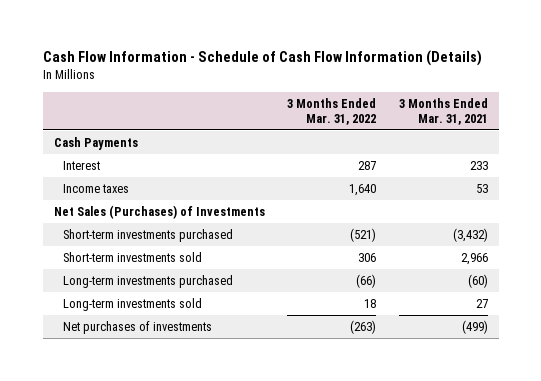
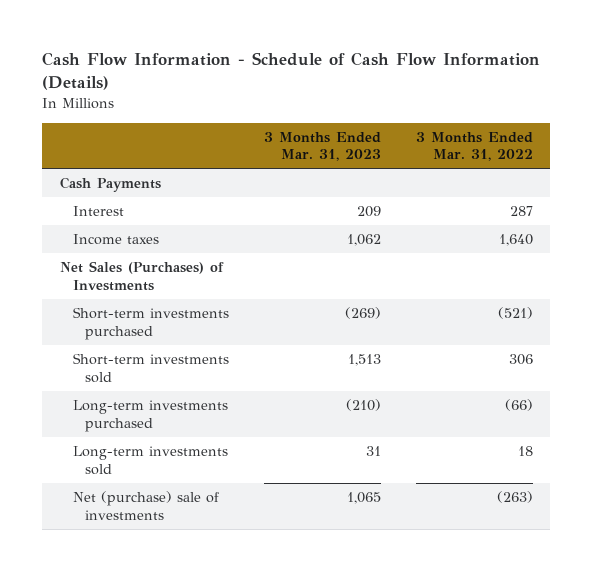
[398,97,488,125] 3 Months Ended Mar. 31, 2021 -> none
none -> [263,131,381,162] 3 Months Ended Mar. 31, 2023
[62,320,212,334] Net purchases of investments -> [72,491,219,520] Net (purchase) sale of investments

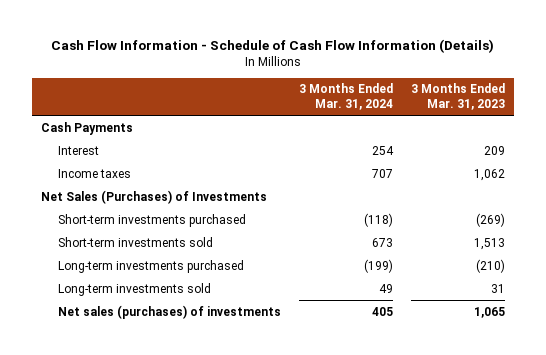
[415,131,533,162] 3 Months Ended Mar. 31, 2022 -> none
none -> [298,83,393,111] 3 Months Ended Mar. 31, 2024
[72,491,219,520] Net (purchase) sale of investments -> [57,304,281,319] Net sales (purchases) of investments

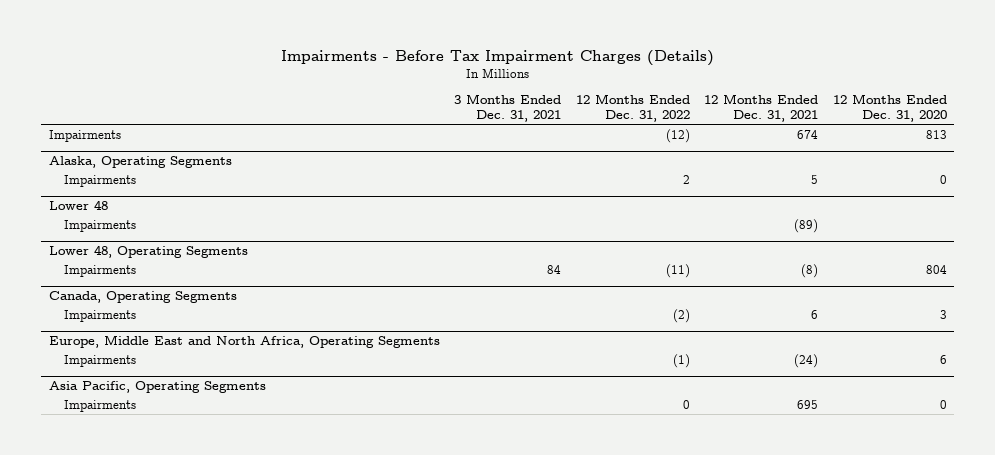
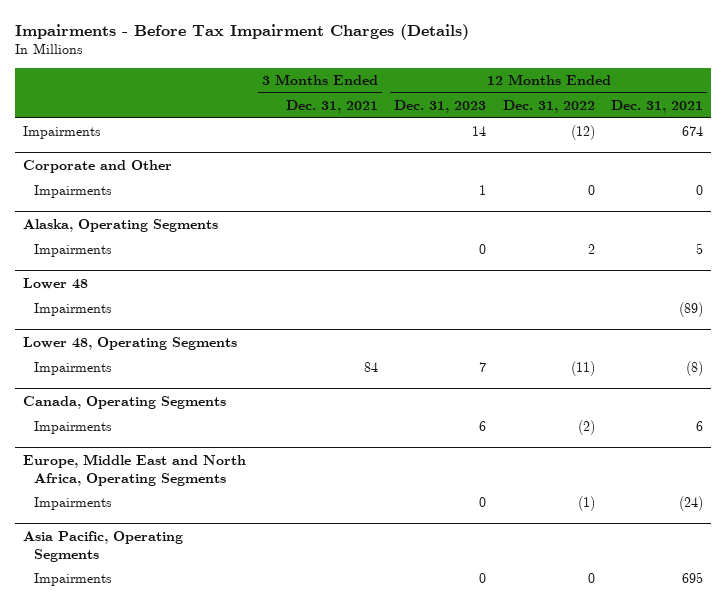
[832,93,947,123] 12 Months Ended Dec. 31, 2020 -> none
none -> [394,100,487,114] Dec. 31, 2023
none -> [22,159,172,173] Corporate and Other
none -> [34,185,113,199] Impairments

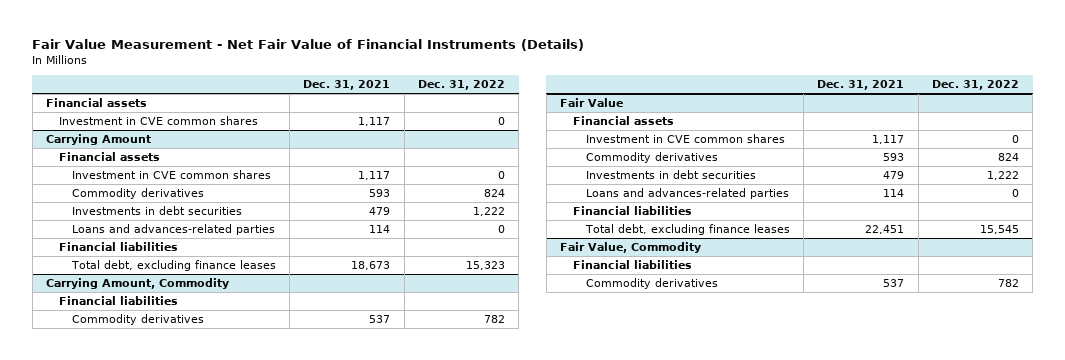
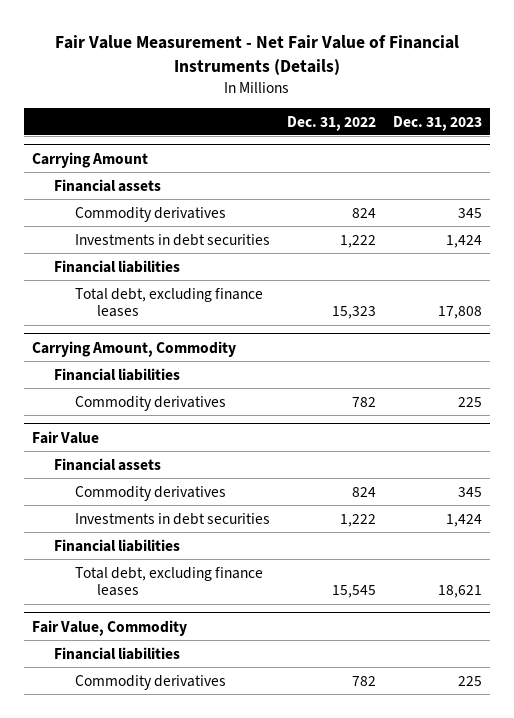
[303,80,391,91] Dec. 31, 2021 -> none
none -> [392,115,482,131] Dec. 31, 2023
[45,98,147,108] Financial assets -> none
[58,116,258,126] Investment in CVE common shares -> none
[71,170,271,180] Investment in CVE common shares -> none
[71,224,275,236] Loans and advances-related parties -> none
[585,134,785,144] Investment in CVE common shares -> none
[585,188,789,200] Loans and advances-related parties -> none

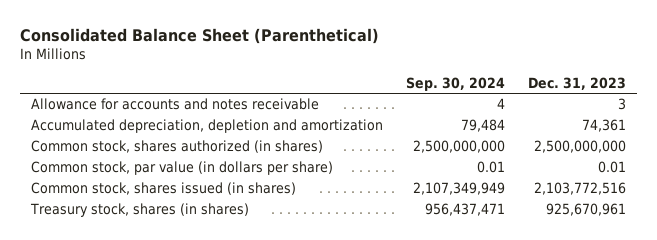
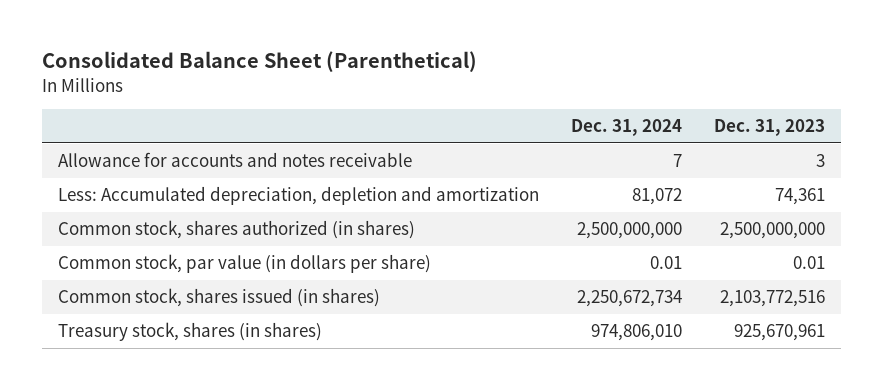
[406,76,506,91] Sep. 30, 2024 -> none
none -> [570,118,682,136] Dec. 31, 2024
[31,119,384,134] Accumulated depreciation, depletion and amortization -> [57,186,539,206] Less: Accumulated depreciation, depletion and amortization

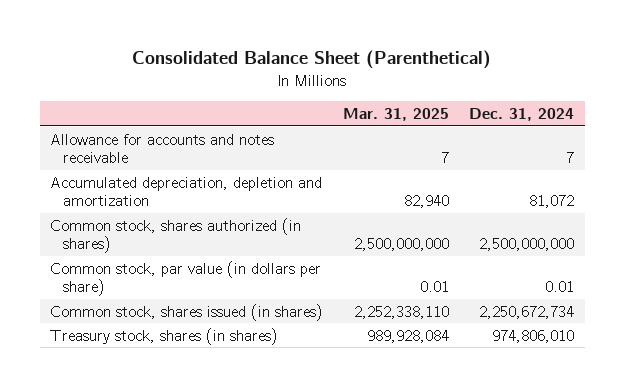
[713,118,825,136] Dec. 31, 2023 -> none
none -> [343,107,450,121] Mar. 31, 2025
[57,186,539,206] Less: Accumulated depreciation, depletion and amortization -> [50,176,323,206] Accumulated depreciation, depletion and amortization

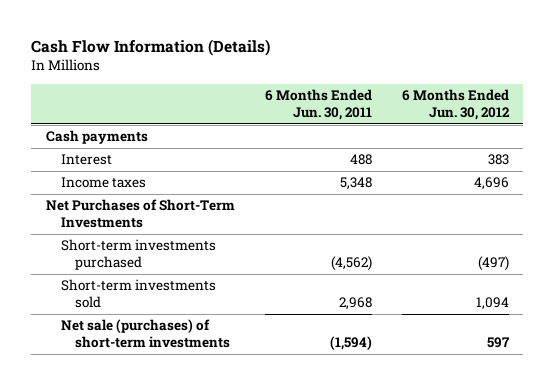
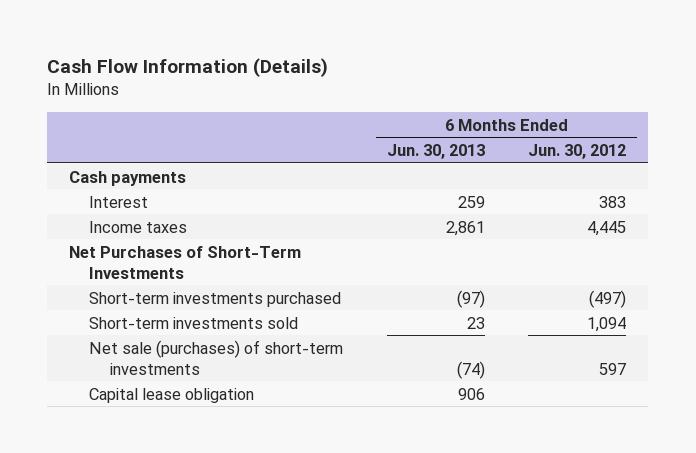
[264,88,372,121] 6 Months Ended Jun. 30, 2011 -> none
none -> [386,143,485,159] Jun. 30, 2013
[473,177,509,191] 4,696 -> [587,220,627,236] 4,445
none -> [89,387,255,403] Capital lease obligation

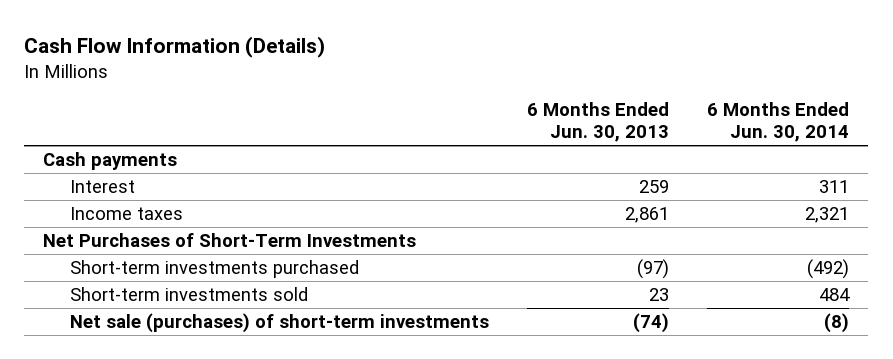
[528,143,627,159] Jun. 30, 2012 -> none
none -> [707,102,850,143] 6 Months Ended Jun. 30, 2014
[89,387,255,403] Capital lease obligation -> none

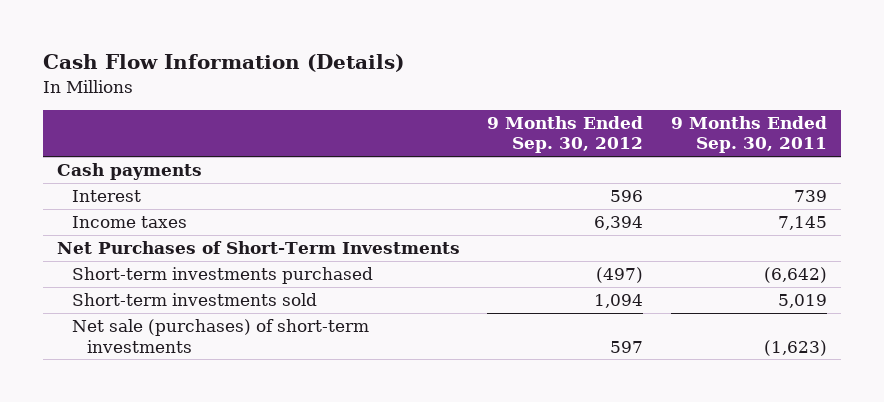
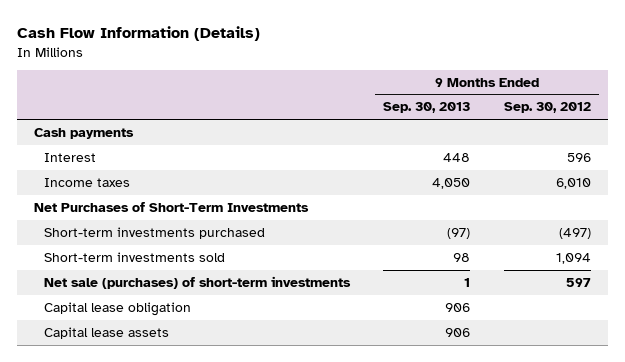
[671,116,828,154] 9 Months Ended Sep. 30, 2011 -> none
none -> [383,102,471,114] Sep. 30, 2013
[594,216,644,231] 6,394 -> [555,177,591,189] 6,010
none -> [43,301,191,316] Capital lease obligation
none -> [43,326,169,339] Capital lease assets

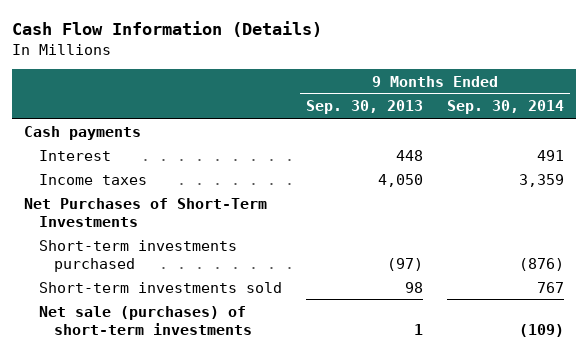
[503,102,591,114] Sep. 30, 2012 -> none
none -> [446,100,564,115] Sep. 30, 2014
[43,301,191,316] Capital lease obligation -> none
[43,326,169,339] Capital lease assets -> none

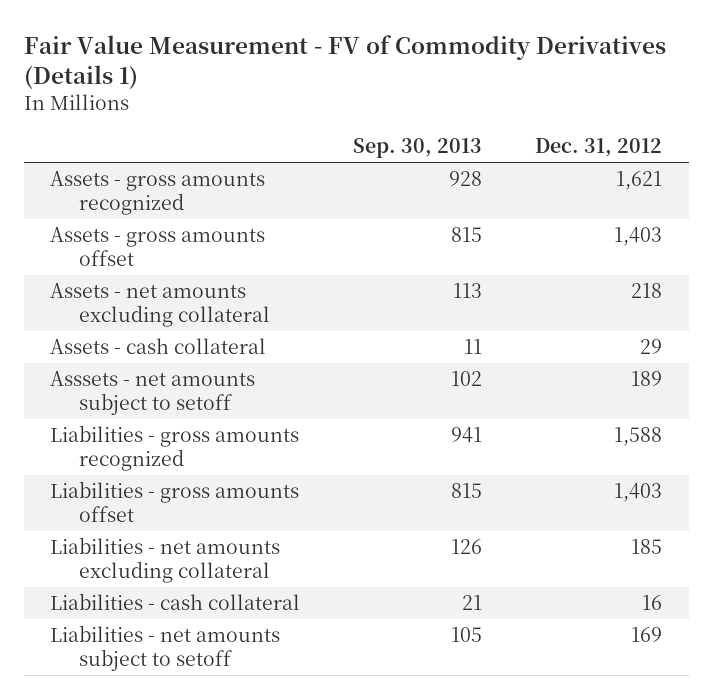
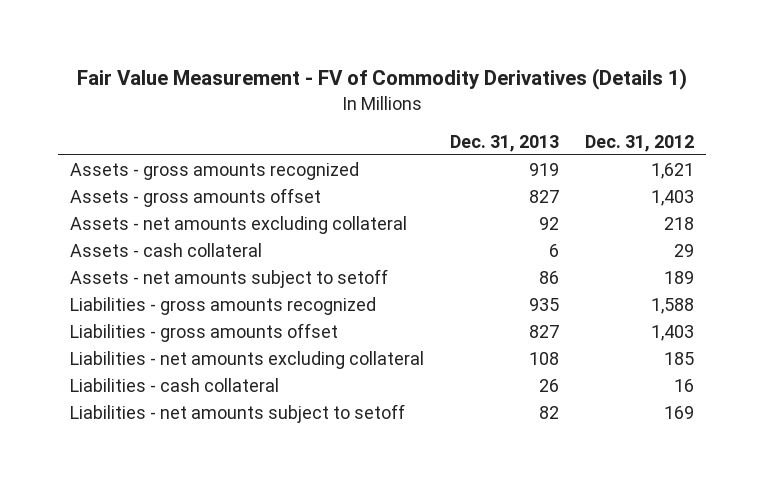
[353,137,483,158] Sep. 30, 2013 -> none
none -> [449,134,559,152] Dec. 31, 2013
[50,371,256,416] Asssets - net amounts subject to setoff -> [70,268,389,288] Assets - net amounts subject to setoff

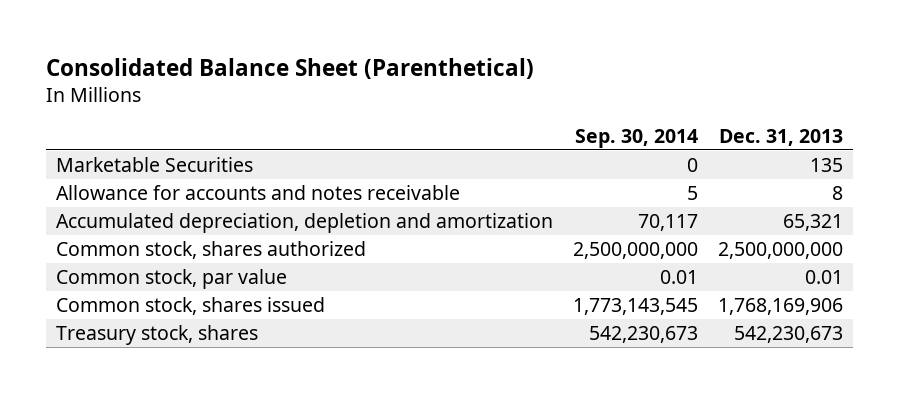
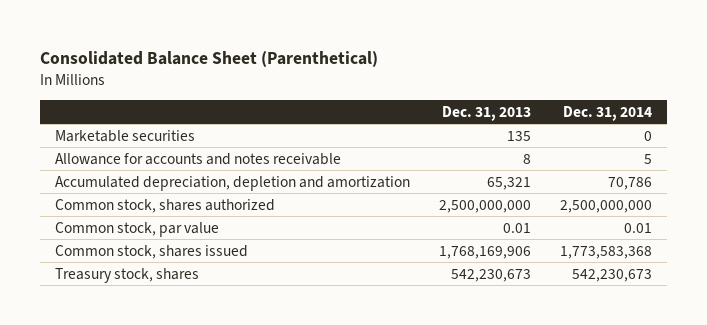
[574,129,698,149] Sep. 30, 2014 -> none
none -> [563,105,653,121] Dec. 31, 2014
[55,156,253,172] Marketable Securities -> [54,129,195,142] Marketable securities

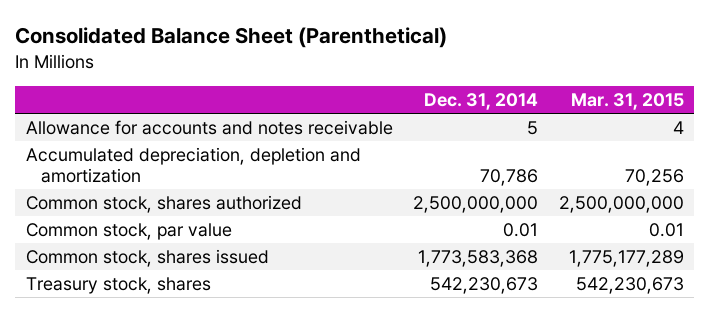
[442,105,532,121] Dec. 31, 2013 -> none
none -> [570,93,684,111] Mar. 31, 2015
[54,129,195,142] Marketable securities -> none

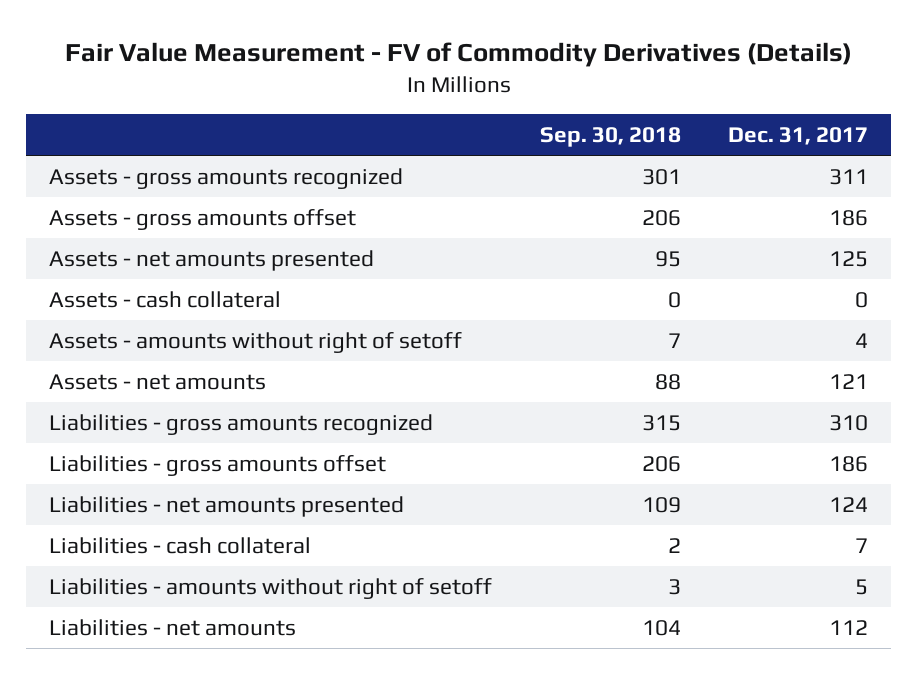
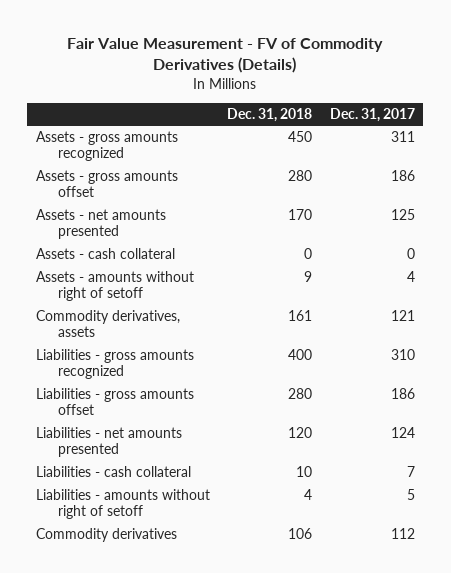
[539,127,681,148] Sep. 30, 2018 -> none
none -> [227,107,313,122] Dec. 31, 2018
[49,373,267,390] Assets - net amounts -> [36,310,181,338] Commodity derivatives, assets
[49,618,297,636] Liabilities - net amounts -> [36,528,178,543] Commodity derivatives

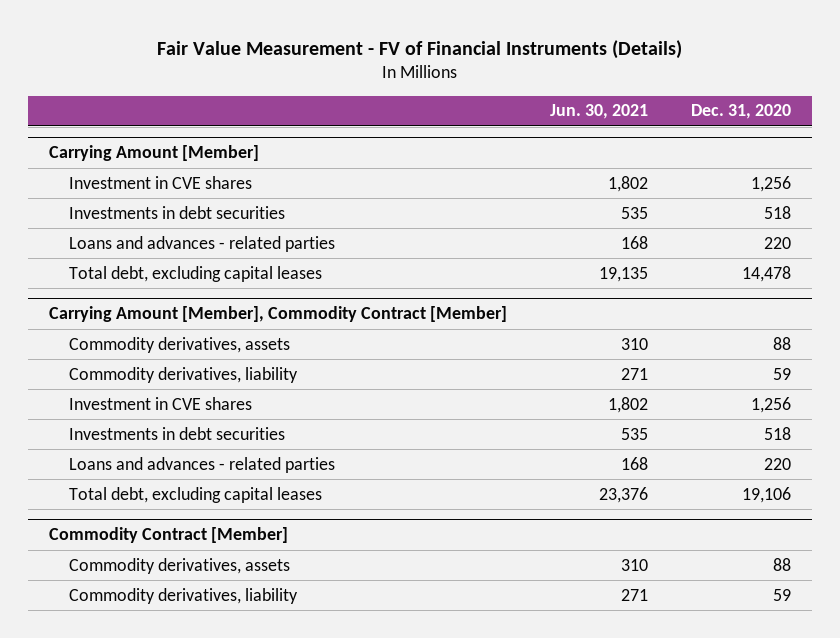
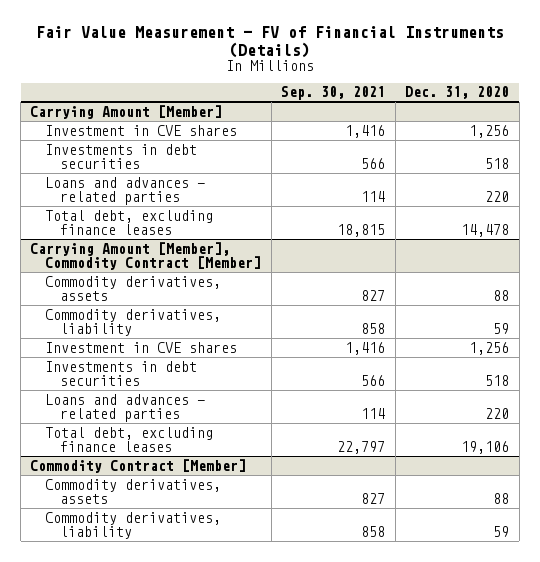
[550,104,649,120] Jun. 30, 2021 -> none
none -> [281,86,386,101] Sep. 30, 2021
[68,265,322,282] Total debt, excluding capital leases -> [45,209,214,235] Total debt, excluding finance leases
[68,486,322,503] Total debt, excluding capital leases -> [45,426,214,452] Total debt, excluding finance leases

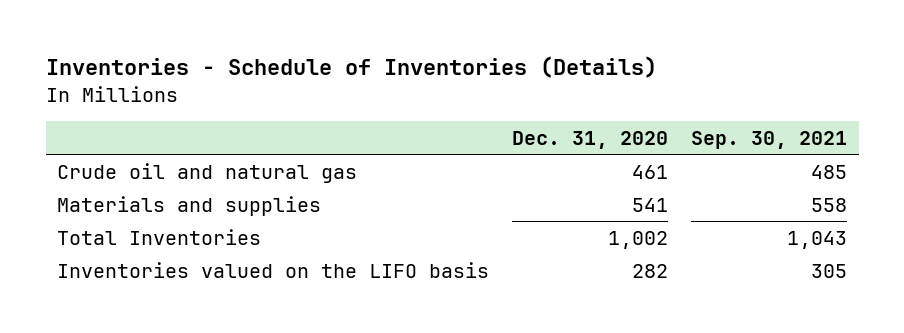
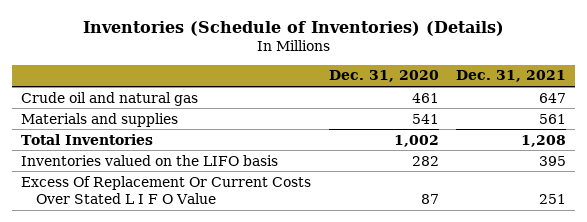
[45,56,657,79] Inventories - Schedule of Inventories (Details) -> [82,21,504,37] Inventories (Schedule of Inventories) (Details)
[691,130,848,149] Sep. 30, 2021 -> none
none -> [456,70,567,83] Dec. 31, 2021
none -> [20,175,311,204] Excess Of Replacement Or Current Costs Over Stated L I F O Value

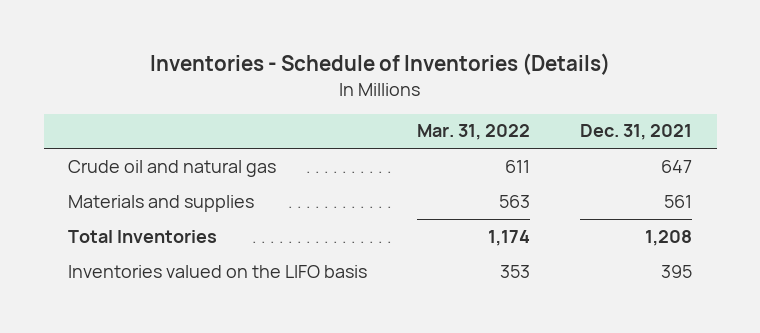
[82,21,504,37] Inventories (Schedule of Inventories) (Details) -> [150,53,611,76] Inventories - Schedule of Inventories (Details)
[328,70,439,83] Dec. 31, 2020 -> none
none -> [417,124,531,141] Mar. 31, 2022
[20,175,311,204] Excess Of Replacement Or Current Costs Over Stated L I F O Value -> none

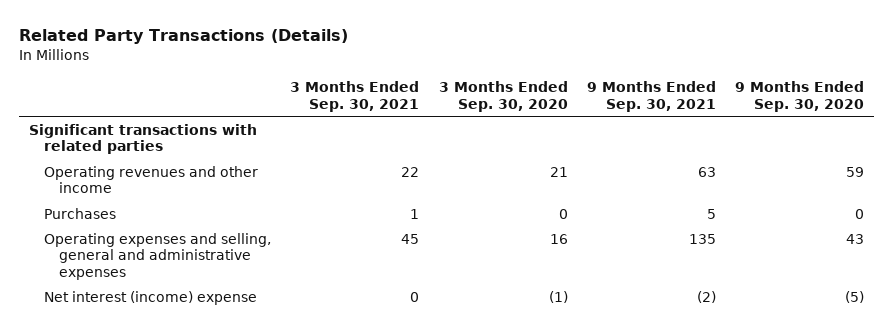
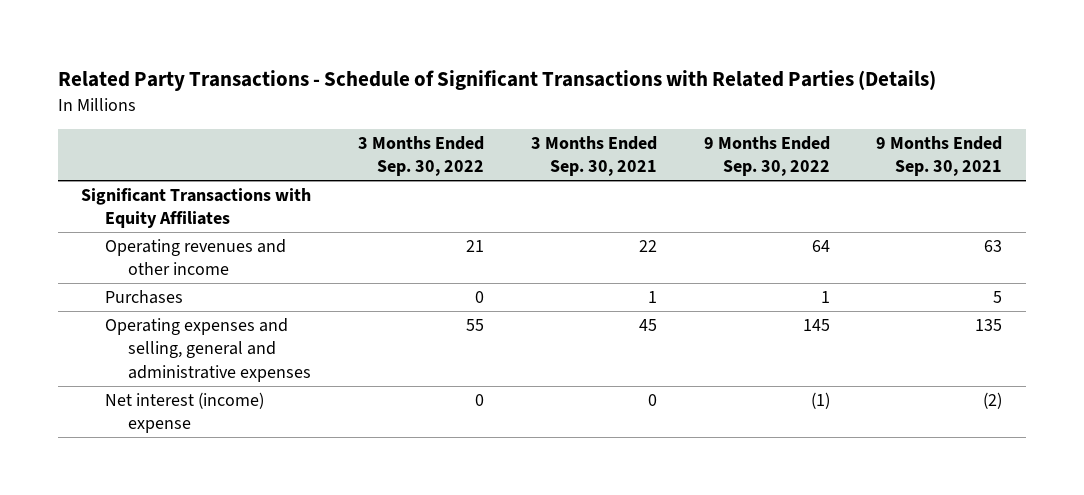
[19,29,349,45] Related Party Transactions (Details) -> [57,70,936,92] Related Party Transactions - Schedule of Significant Transactions with Related Parties (Details)
[438,80,568,112] 3 Months Ended Sep. 30, 2020 -> none
[735,80,865,112] 9 Months Ended Sep. 30, 2020 -> none
none -> [358,135,485,177] 3 Months Ended Sep. 30, 2022
none -> [703,135,830,177] 9 Months Ended Sep. 30, 2022
[28,123,257,155] Significant transactions with related parties -> [81,188,312,229] Significant Transactions with Equity Affiliates

